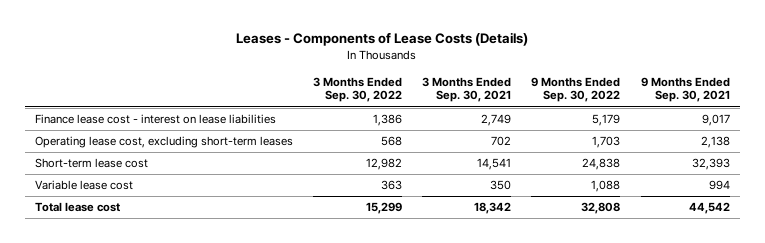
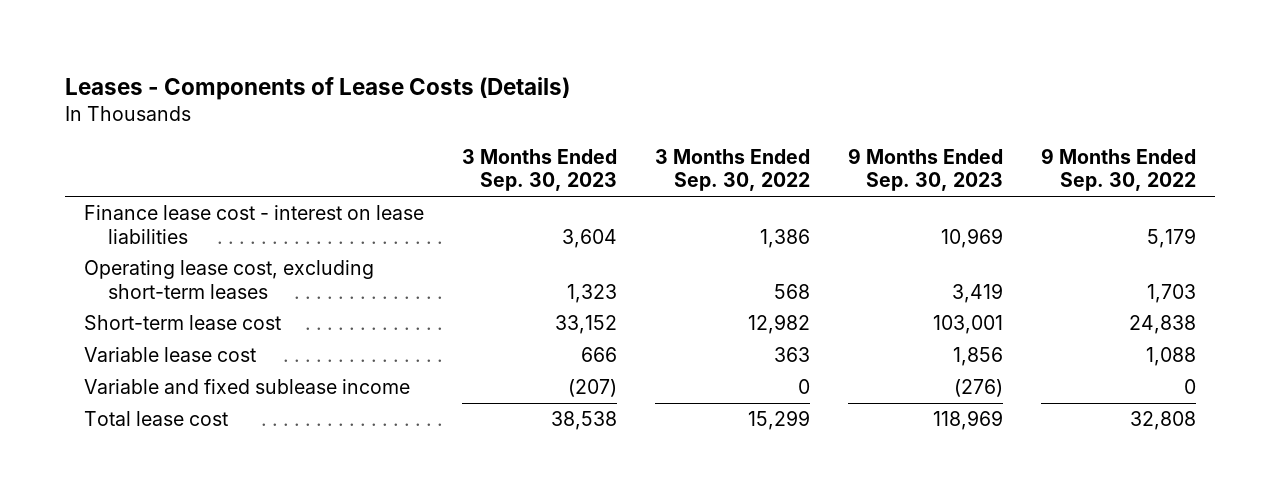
[422,76,512,103] 3 Months Ended Sep. 30, 2021 -> none
[640,76,730,103] 9 Months Ended Sep. 30, 2021 -> none
none -> [461,148,617,192] 3 Months Ended Sep. 30, 2023
none -> [847,147,1003,192] 9 Months Ended Sep. 30, 2023
none -> [83,378,410,394] Variable and fixed sublease income

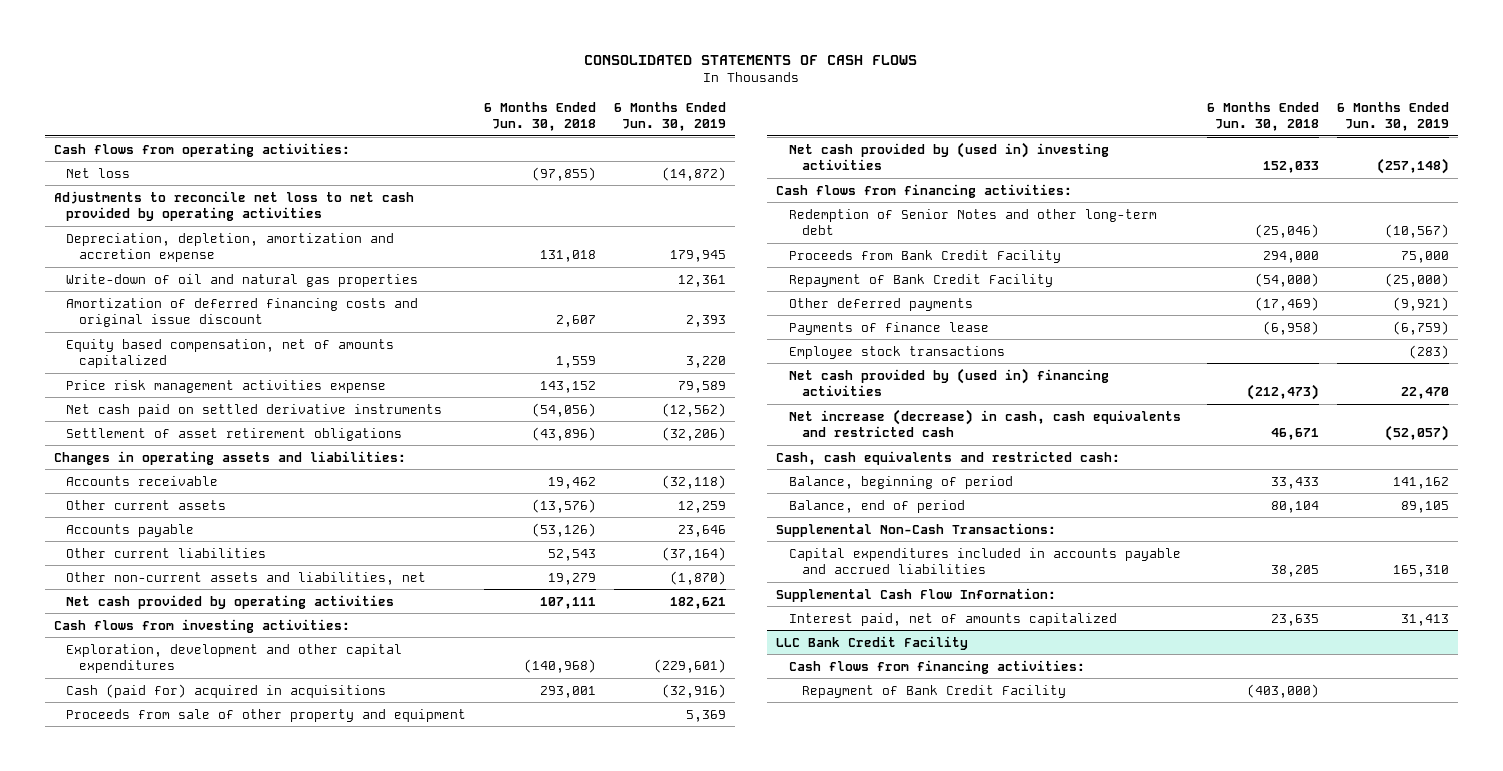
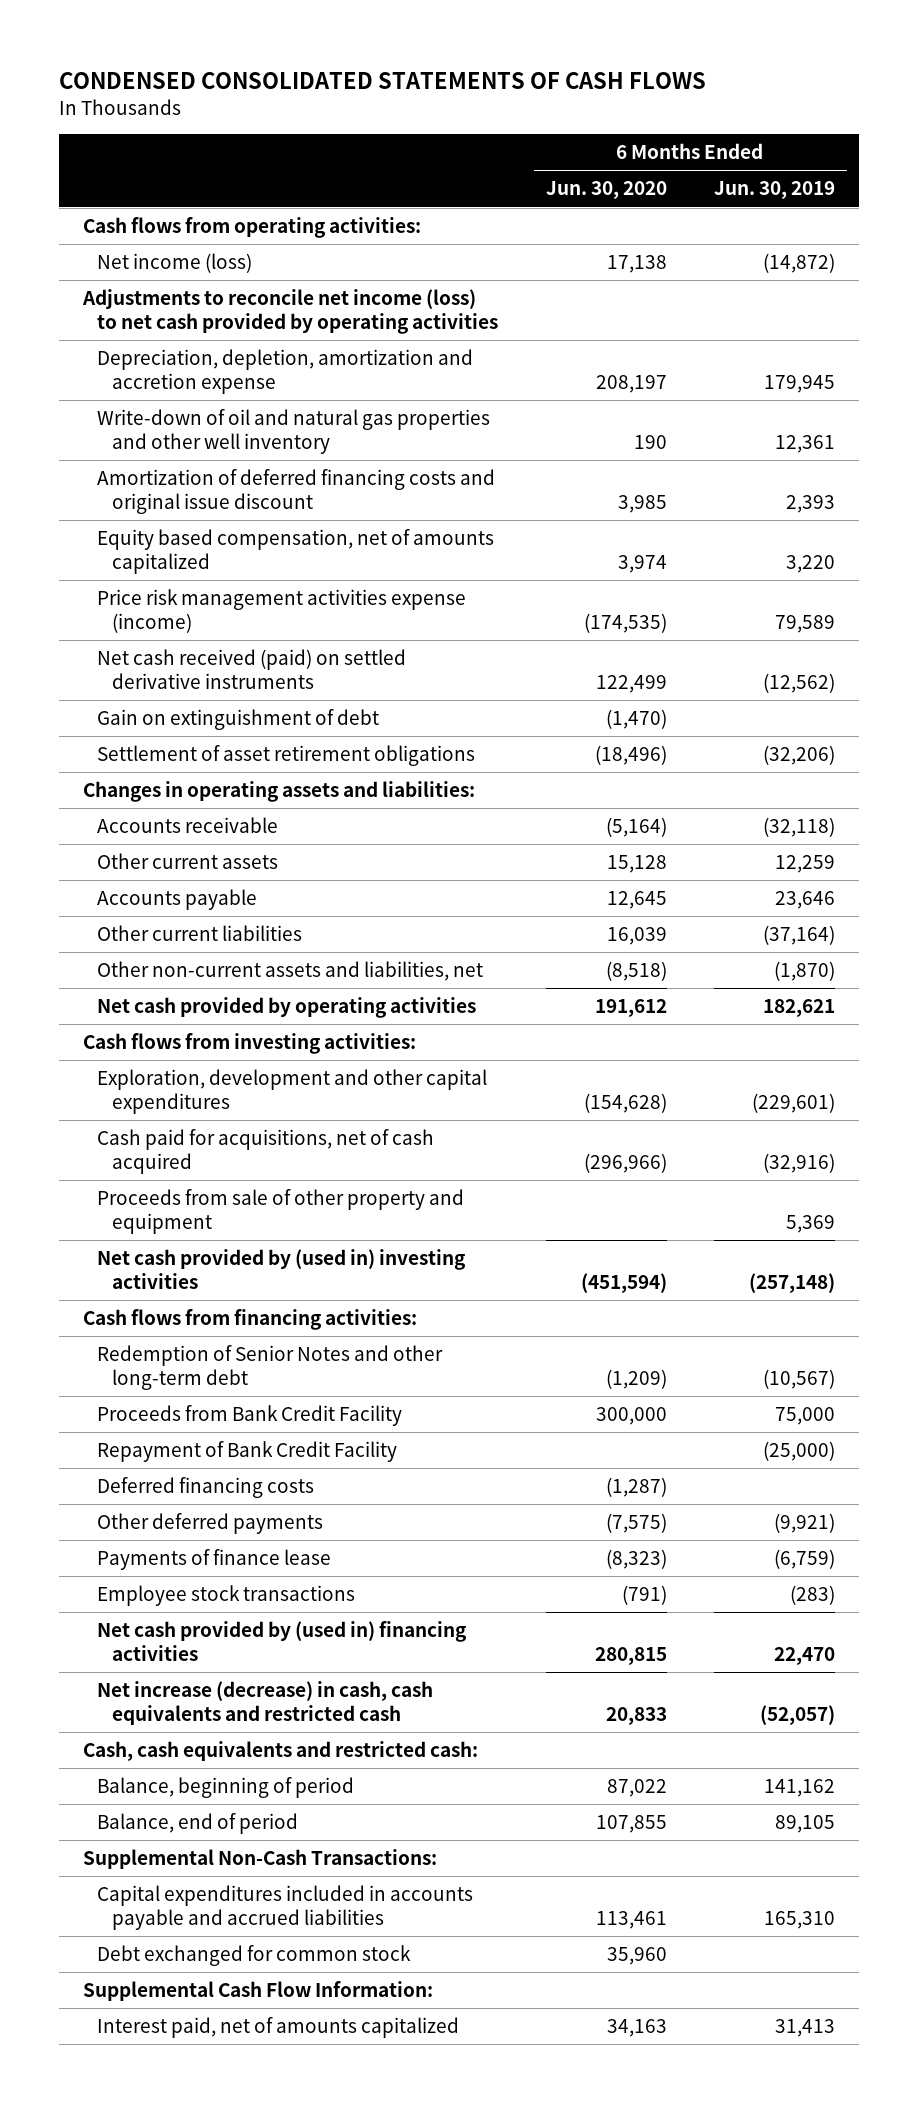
[584,54,918,65] CONSOLIDATED STATEMENTS OF CASH FLOWS -> [59,71,707,89] CONDENSED CONSOLIDATED STATEMENTS OF CASH FLOWS
[484,101,597,131] 6 Months Ended Jun. 30, 2018 -> none
none -> [545,181,667,200] Jun. 30, 2020
[66,167,131,178] Net loss -> [97,253,253,274] Net income (loss)
[53,190,414,221] Adjustments to reconcile net loss to net cash provided by operating activities -> [81,289,499,334] Adjustments to reconcile net income (loss) to net cash provided by operating activities
[66,273,419,287] Write-down of oil and natural gas properties -> [97,409,491,454] Write-down of oil and natural gas properties and other well inventory
[66,379,387,393] Price risk management activities expense -> [97,589,467,633] Price risk management activities expense (income)
[66,403,443,417] Net cash paid on settled derivative instruments -> [97,649,407,689] Net cash received (paid) on settled derivative instruments
none -> [97,709,380,731] Gain on extinguishment of debt
[66,683,387,698] Cash (paid for) acquired in acquisitions -> [97,1129,435,1174] Cash paid for acquisitions, net of cash acquired
none -> [97,1477,315,1499] Deferred financing costs
none -> [97,1945,412,1967] Debt exchanged for common stock
[776,635,969,650] LLC Bank Credit Facility -> none
[788,659,1085,674] Cash flows from financing activities: -> none
[801,684,1066,698] Repayment of Bank Credit Facility -> none

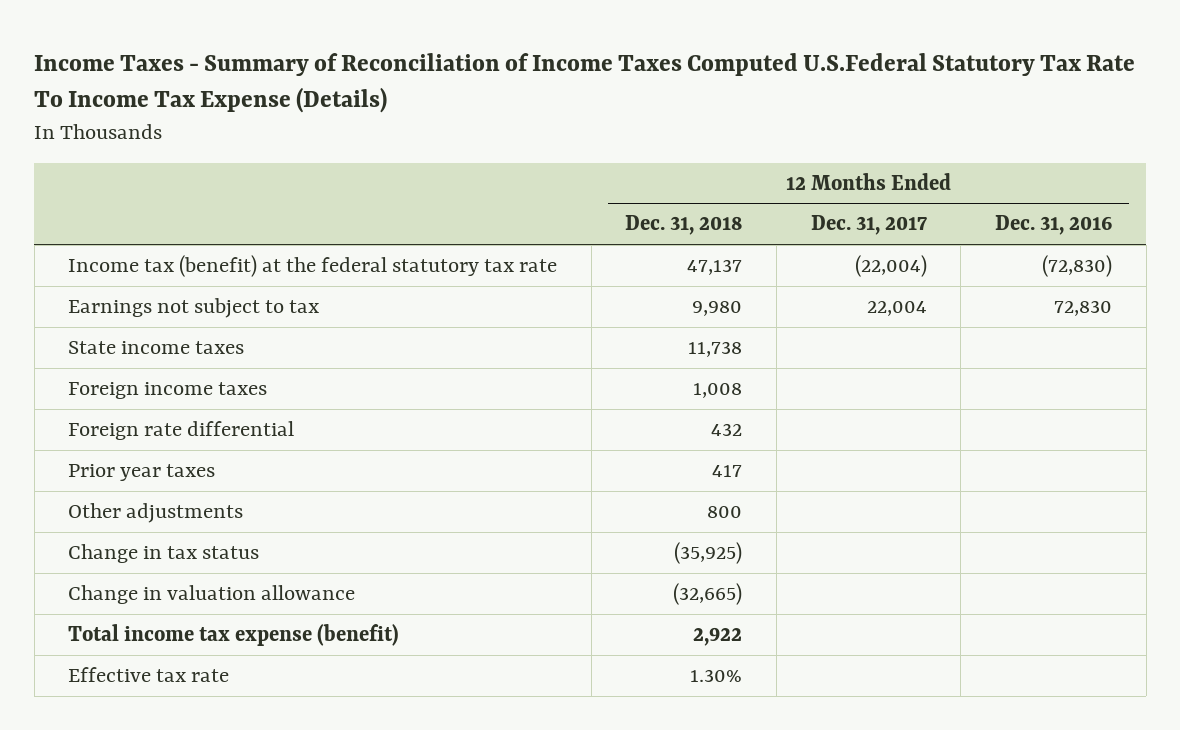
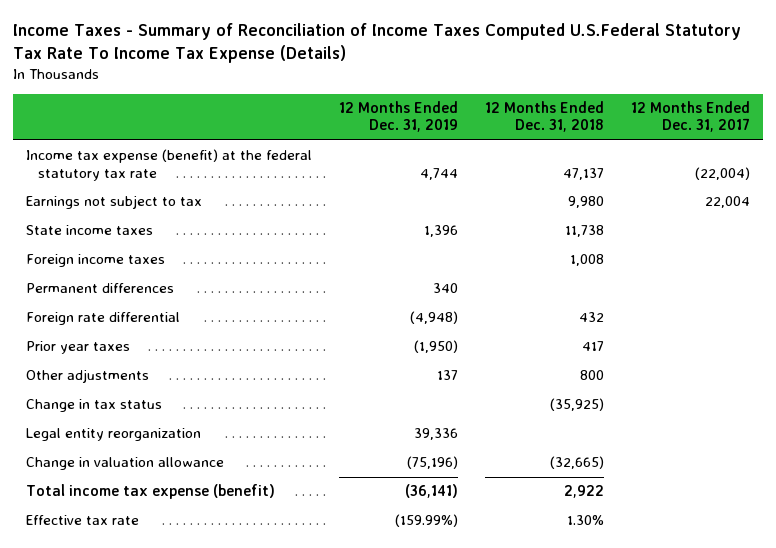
[994,215,1112,236] Dec. 31, 2016 -> none
none -> [339,101,459,133] 12 Months Ended Dec. 31, 2019
[68,255,558,278] Income tax (benefit) at the federal statutory tax rate -> [26,149,313,181] Income tax expense (benefit) at the federal statutory tax rate
none -> [26,283,175,294] Permanent differences
none -> [26,428,202,442] Legal entity reorganization

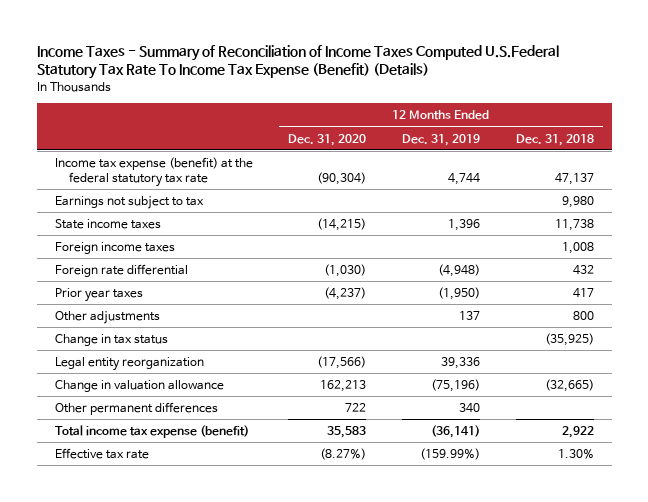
[13,23,742,63] Income Taxes - Summary of Reconciliation of Income Taxes Computed U.S.Federal Statutory Tax Rate To Income Tax Expense (Details) -> [36,44,559,80] Income Taxes - Summary of Reconciliation of Income Taxes Computed U.S.Federal Statutory Tax Rate To Income Tax Expense (Benefit) (Details)
[630,101,750,133] 12 Months Ended Dec. 31, 2017 -> none
none -> [288,133,367,146] Dec. 31, 2020
[26,283,175,294] Permanent differences -> none
none -> [54,402,218,416] Other permanent differences

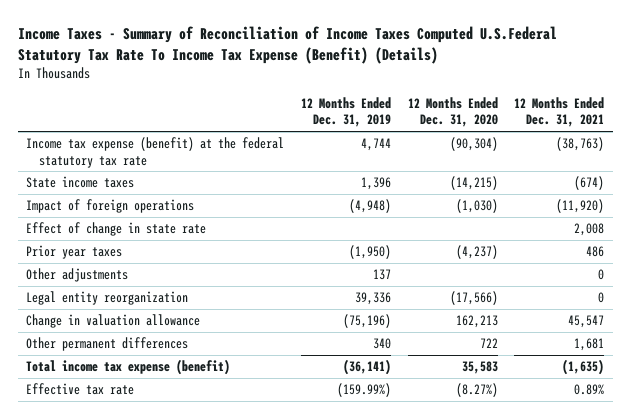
[515,133,594,146] Dec. 31, 2018 -> none
none -> [514,96,605,128] 12 Months Ended Dec. 31, 2021
[54,196,204,210] Earnings not subject to tax -> none
[54,242,175,255] Foreign income taxes -> none
[54,264,188,278] Foreign rate differential -> [26,199,195,214] Impact of foreign operations
none -> [26,222,207,237] Effect of change in state rate
[54,334,168,347] Change in tax status -> none

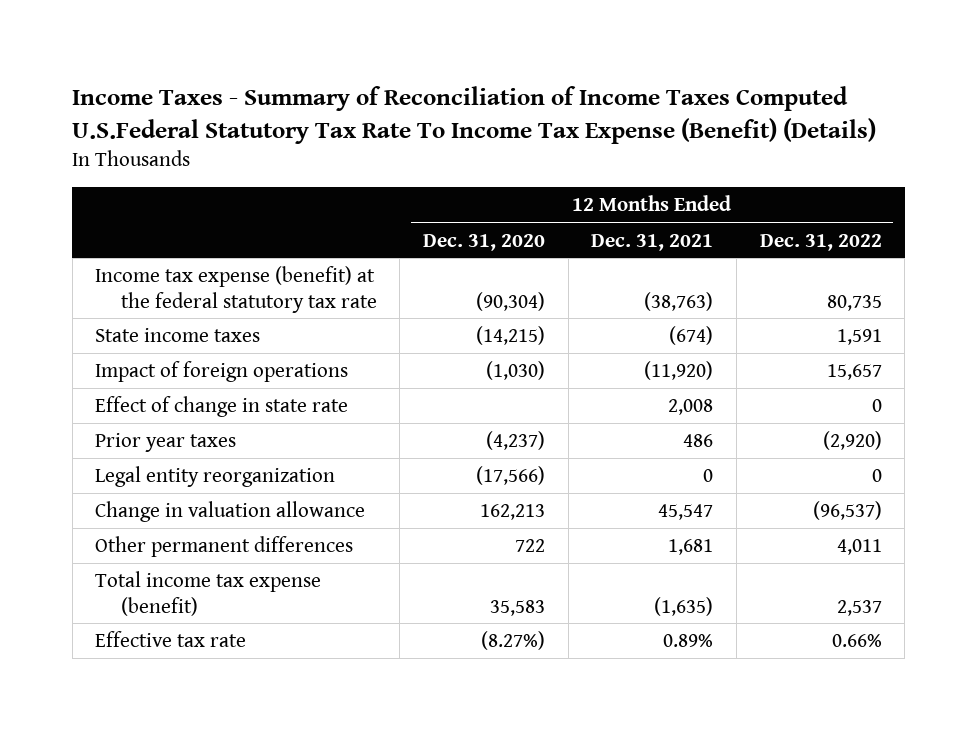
[301,96,392,128] 12 Months Ended Dec. 31, 2019 -> none
none -> [759,233,882,251] Dec. 31, 2022
[26,268,129,283] Other adjustments -> none

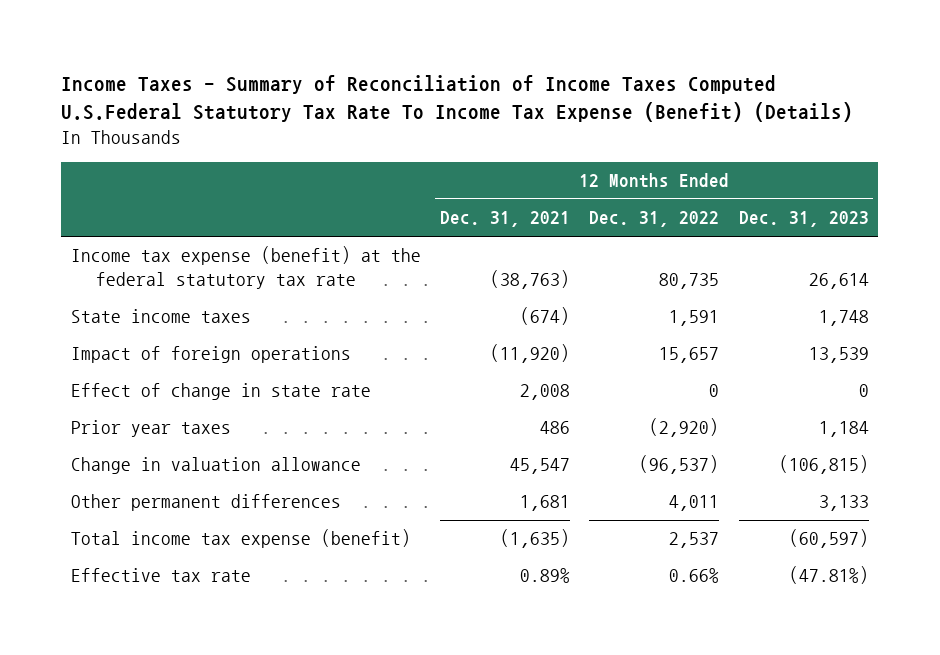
[422,233,545,251] Dec. 31, 2020 -> none
none -> [738,211,869,228] Dec. 31, 2023
[95,466,336,488] Legal entity reorganization -> none

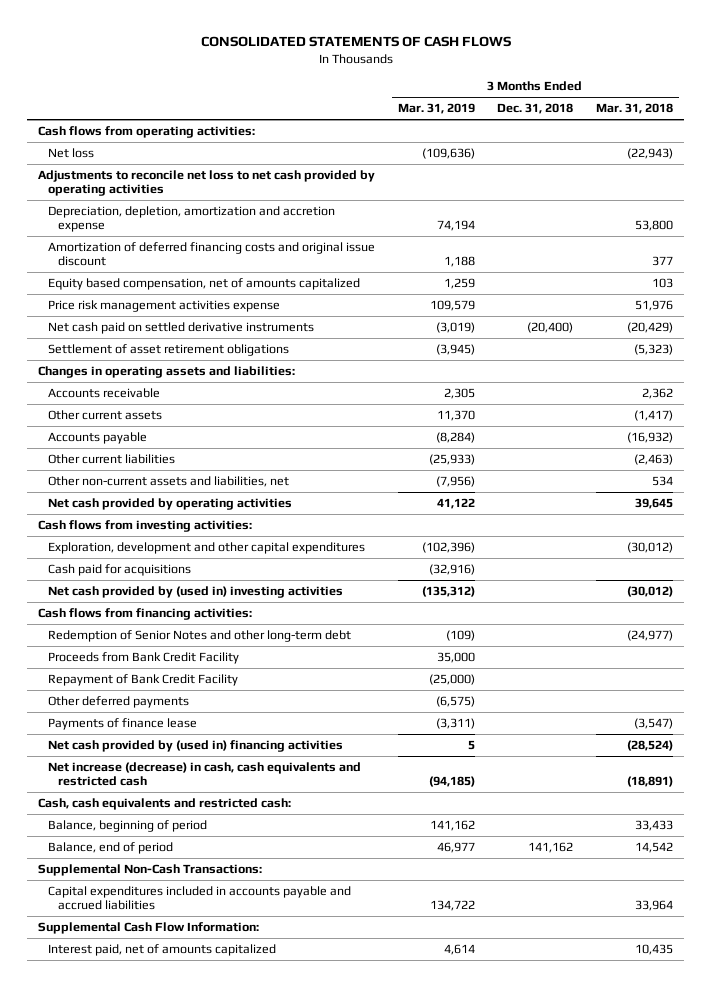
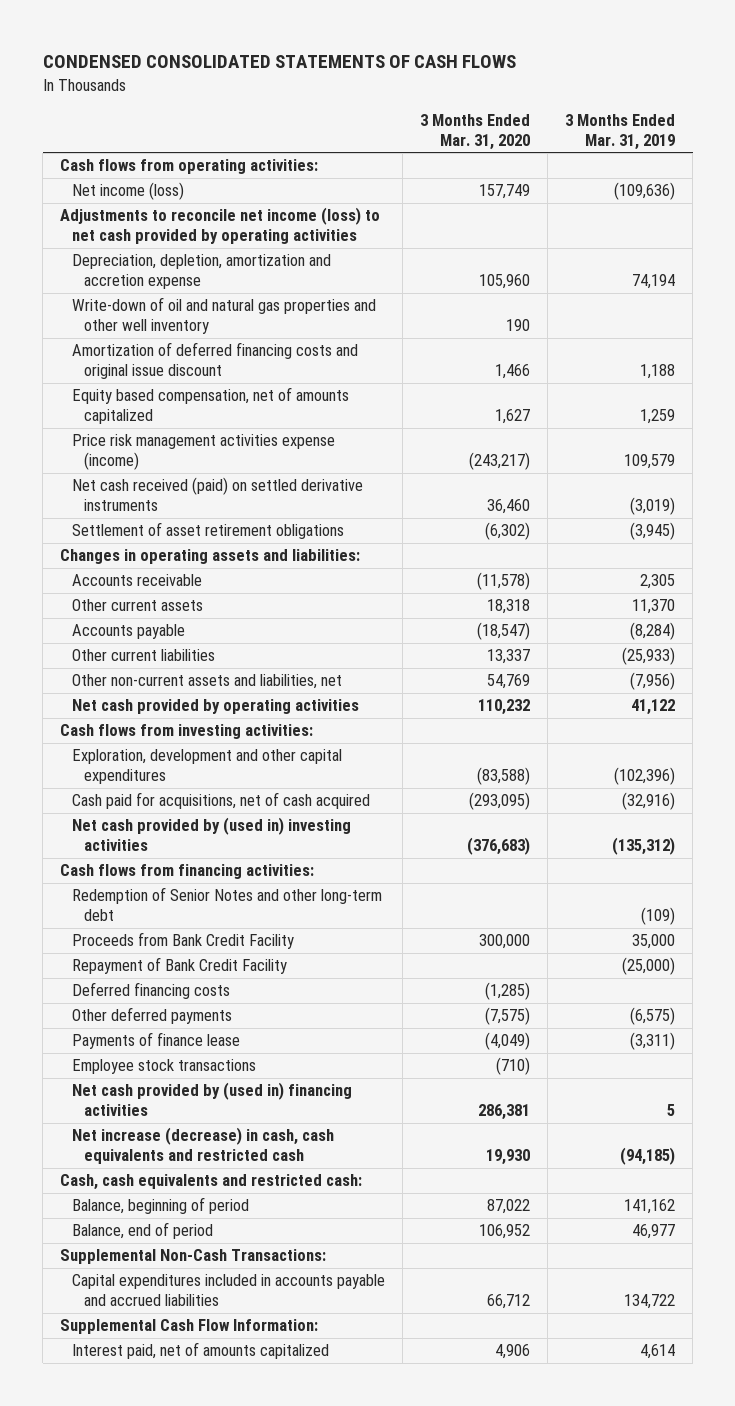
[200,36,511,48] CONSOLIDATED STATEMENTS OF CASH FLOWS -> [42,55,516,69] CONDENSED CONSOLIDATED STATEMENTS OF CASH FLOWS
[497,103,574,115] Dec. 31, 2018 -> none
[596,103,674,115] Mar. 31, 2018 -> none
none -> [420,113,531,150] 3 Months Ended Mar. 31, 2020
[48,147,95,158] Net loss -> [71,182,184,201] Net income (loss)
[38,169,376,197] Adjustments to reconcile net loss to net cash provided by operating activities -> [60,207,381,245] Adjustments to reconcile net income (loss) to net cash provided by operating activities
none -> [71,297,376,335] Write-down of oil and natural gas properties and other well inventory
[48,299,281,312] Price risk management activities expense -> [71,434,335,471] Price risk management activities expense (income)
[48,321,315,334] Net cash paid on settled derivative instruments -> [71,477,363,512] Net cash received (paid) on settled derivative instruments
[48,563,192,576] Cash paid for acquisitions -> [71,792,370,810] Cash paid for acquisitions, net of cash acquired
none -> [71,982,230,1000] Deferred financing costs
none -> [71,1059,256,1075] Employee stock transactions

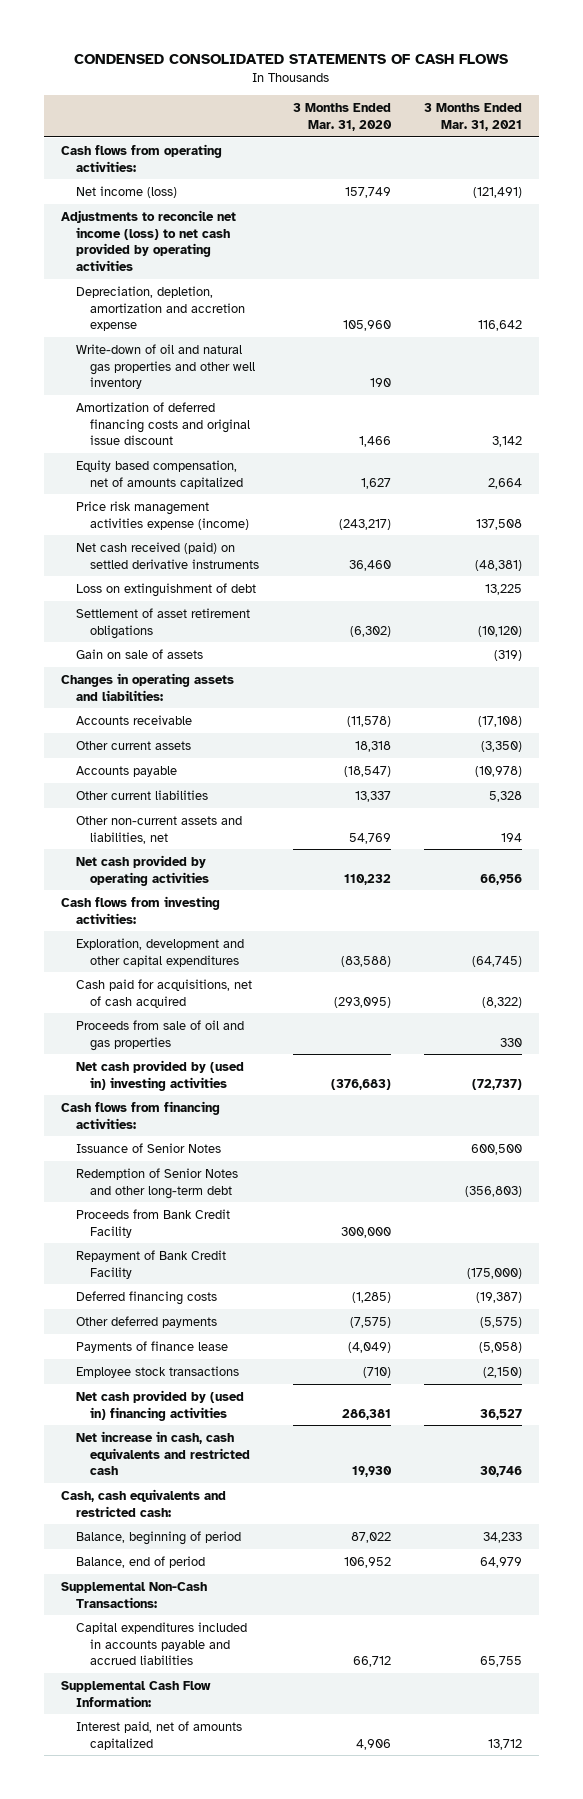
[565,113,676,150] 3 Months Ended Mar. 31, 2019 -> none
none -> [424,103,523,132] 3 Months Ended Mar. 31, 2021
none -> [75,582,256,597] Loss on extinguishment of debt
none -> [75,648,203,659] Gain on sale of assets
none -> [75,1019,244,1051] Proceeds from sale of oil and gas properties
none -> [75,1142,221,1153] Issuance of Senior Notes
[71,1127,334,1165] Net increase (decrease) in cash, cash equivalents and restricted cash -> [75,1430,251,1476] Net increase in cash, cash equivalents and restricted cash

